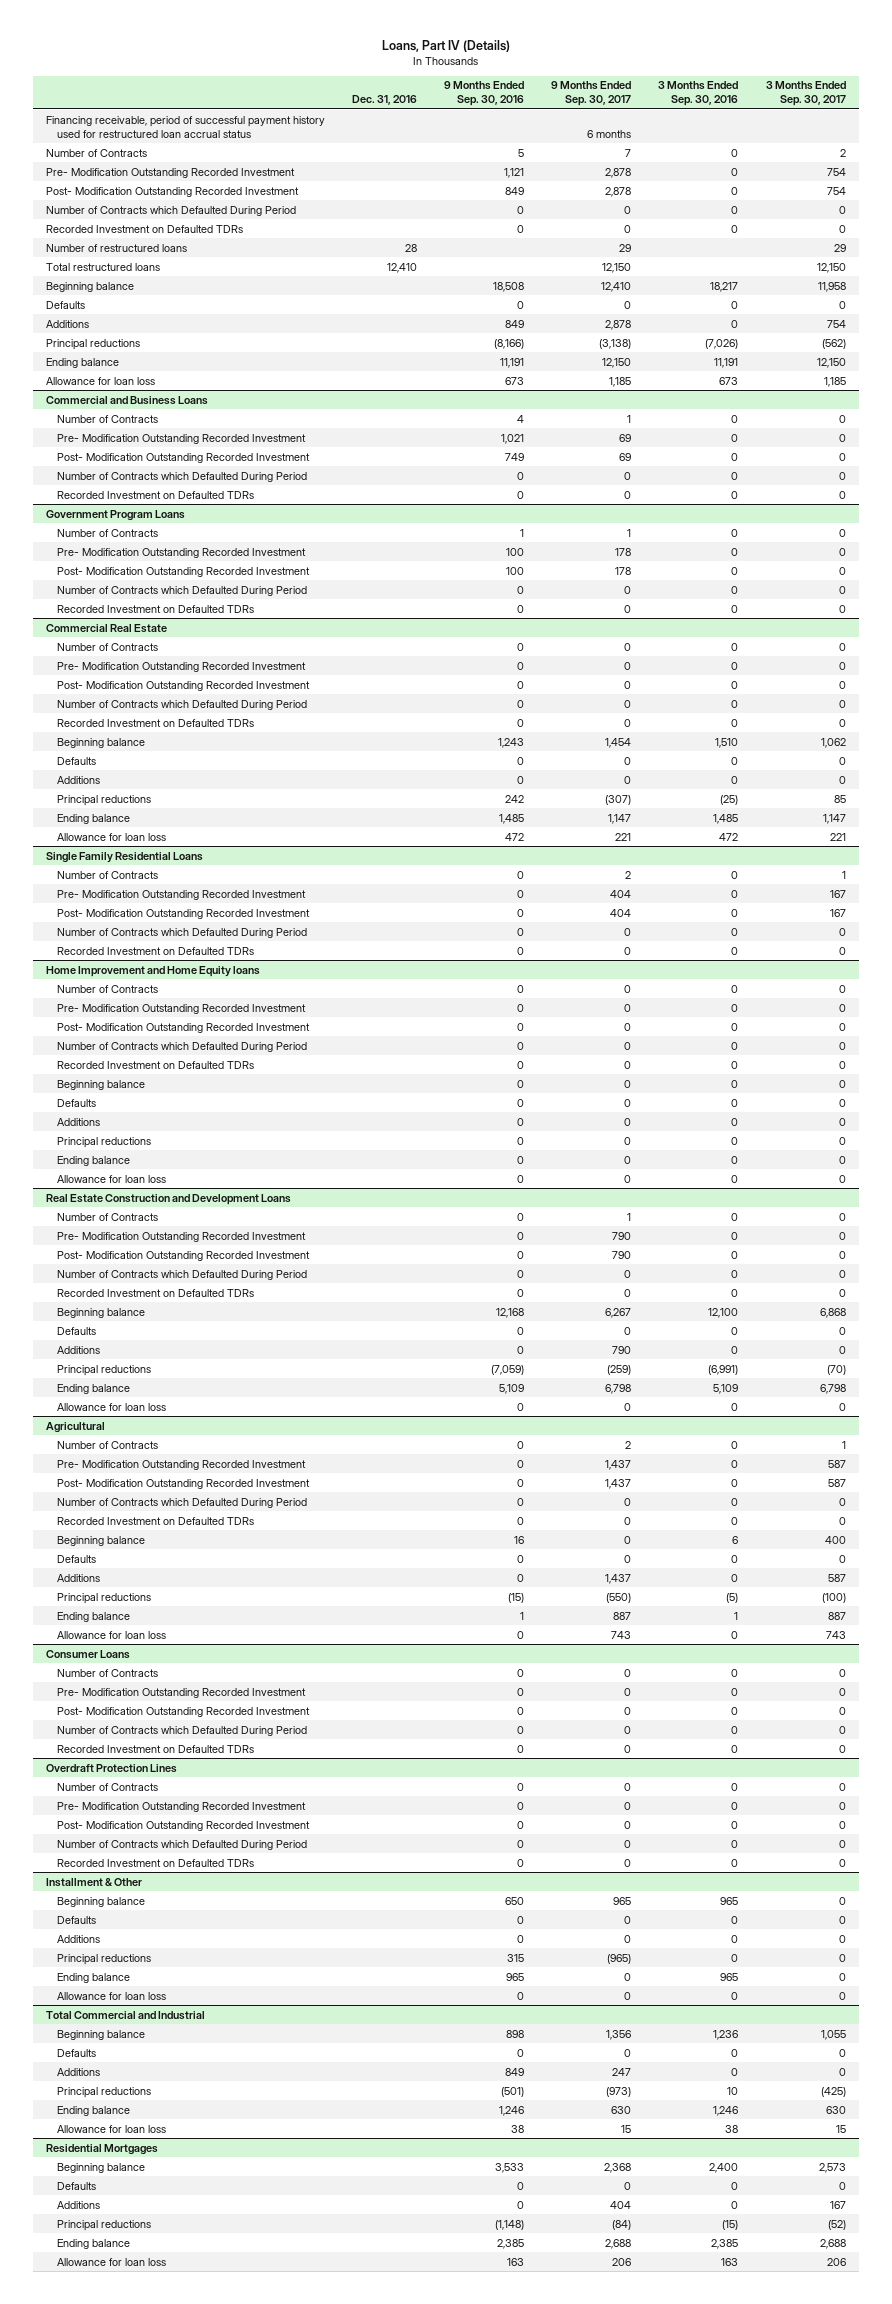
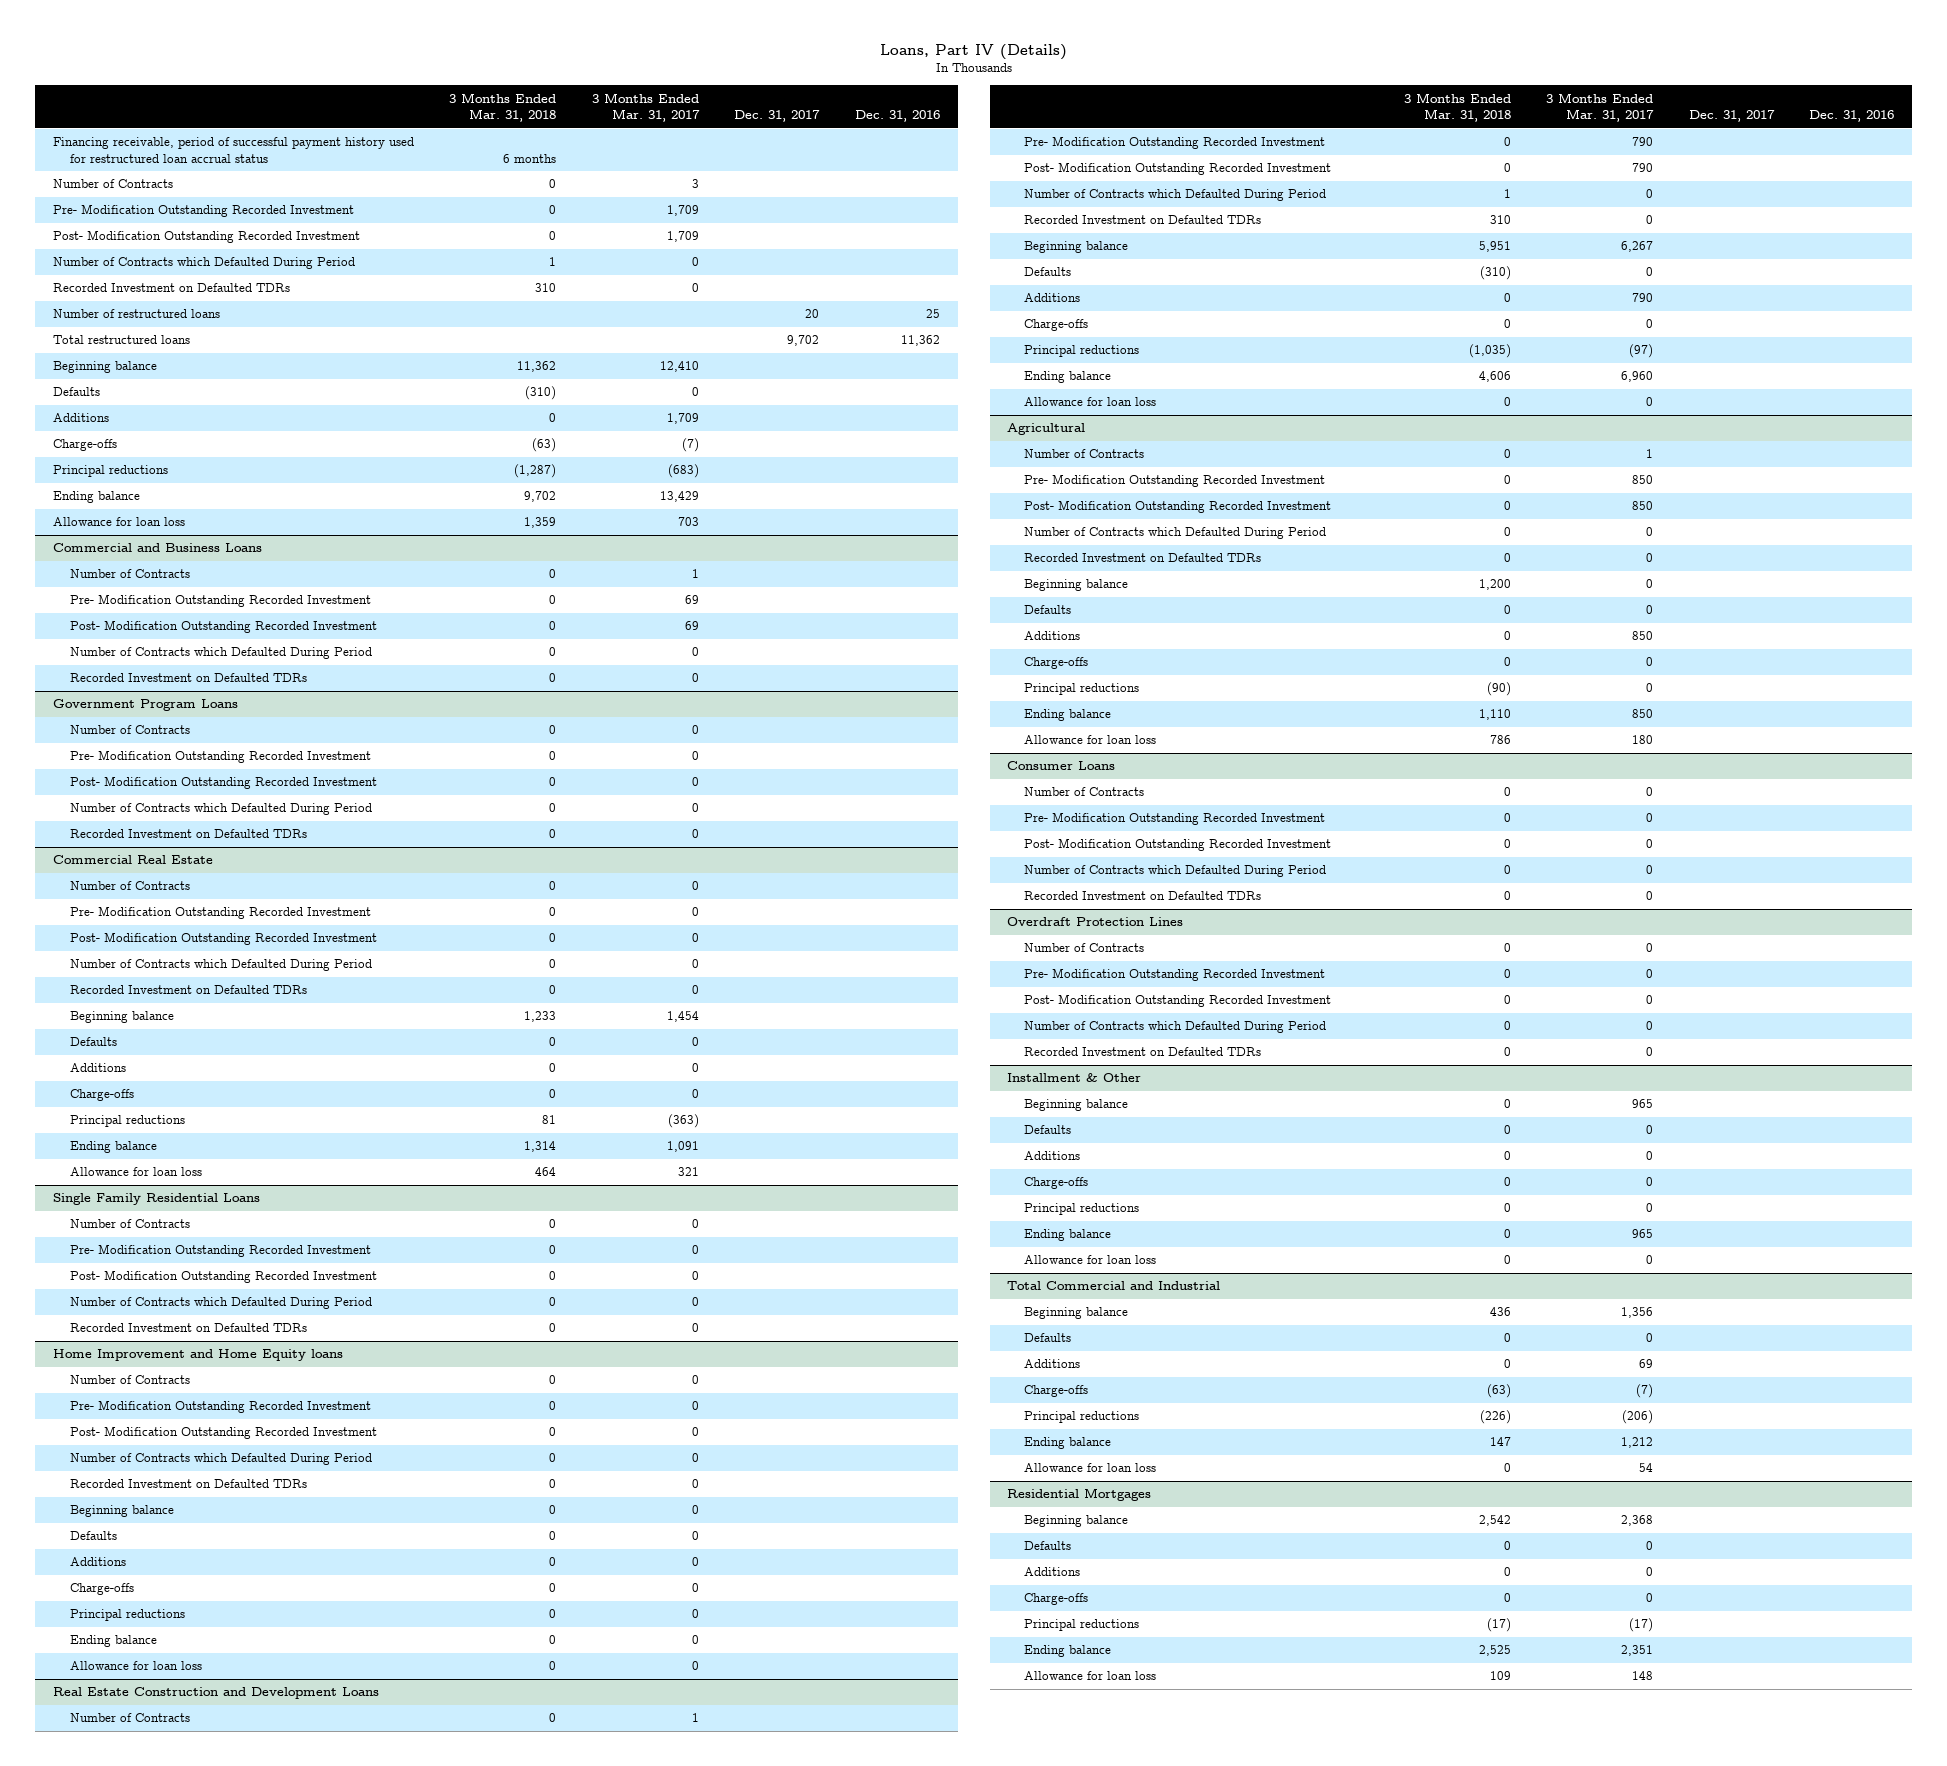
[444,81,525,107] 9 Months Ended Sep. 30, 2016 -> none
[551,81,632,107] 9 Months Ended Sep. 30, 2017 -> none
[658,81,739,107] 3 Months Ended Sep. 30, 2016 -> none
[765,81,846,107] 3 Months Ended Sep. 30, 2017 -> none
none -> [449,92,557,123] 3 Months Ended Mar. 31, 2018
none -> [591,92,700,123] 3 Months Ended Mar. 31, 2017
none -> [734,110,821,123] Dec. 31, 2017
[405,243,418,252] 28 -> [925,309,940,319] 25
[387,262,418,273] 12,410 -> [900,335,940,347] 11,362
none -> [53,439,118,452] Charge-offs
none -> [69,1089,134,1102] Charge-offs
none -> [69,1583,134,1596] Charge-offs
none -> [1024,319,1089,332] Charge-offs
none -> [1024,657,1089,670] Charge-offs
none -> [1024,1177,1089,1190] Charge-offs
none -> [1024,1385,1089,1398] Charge-offs
none -> [1024,1593,1089,1606] Charge-offs

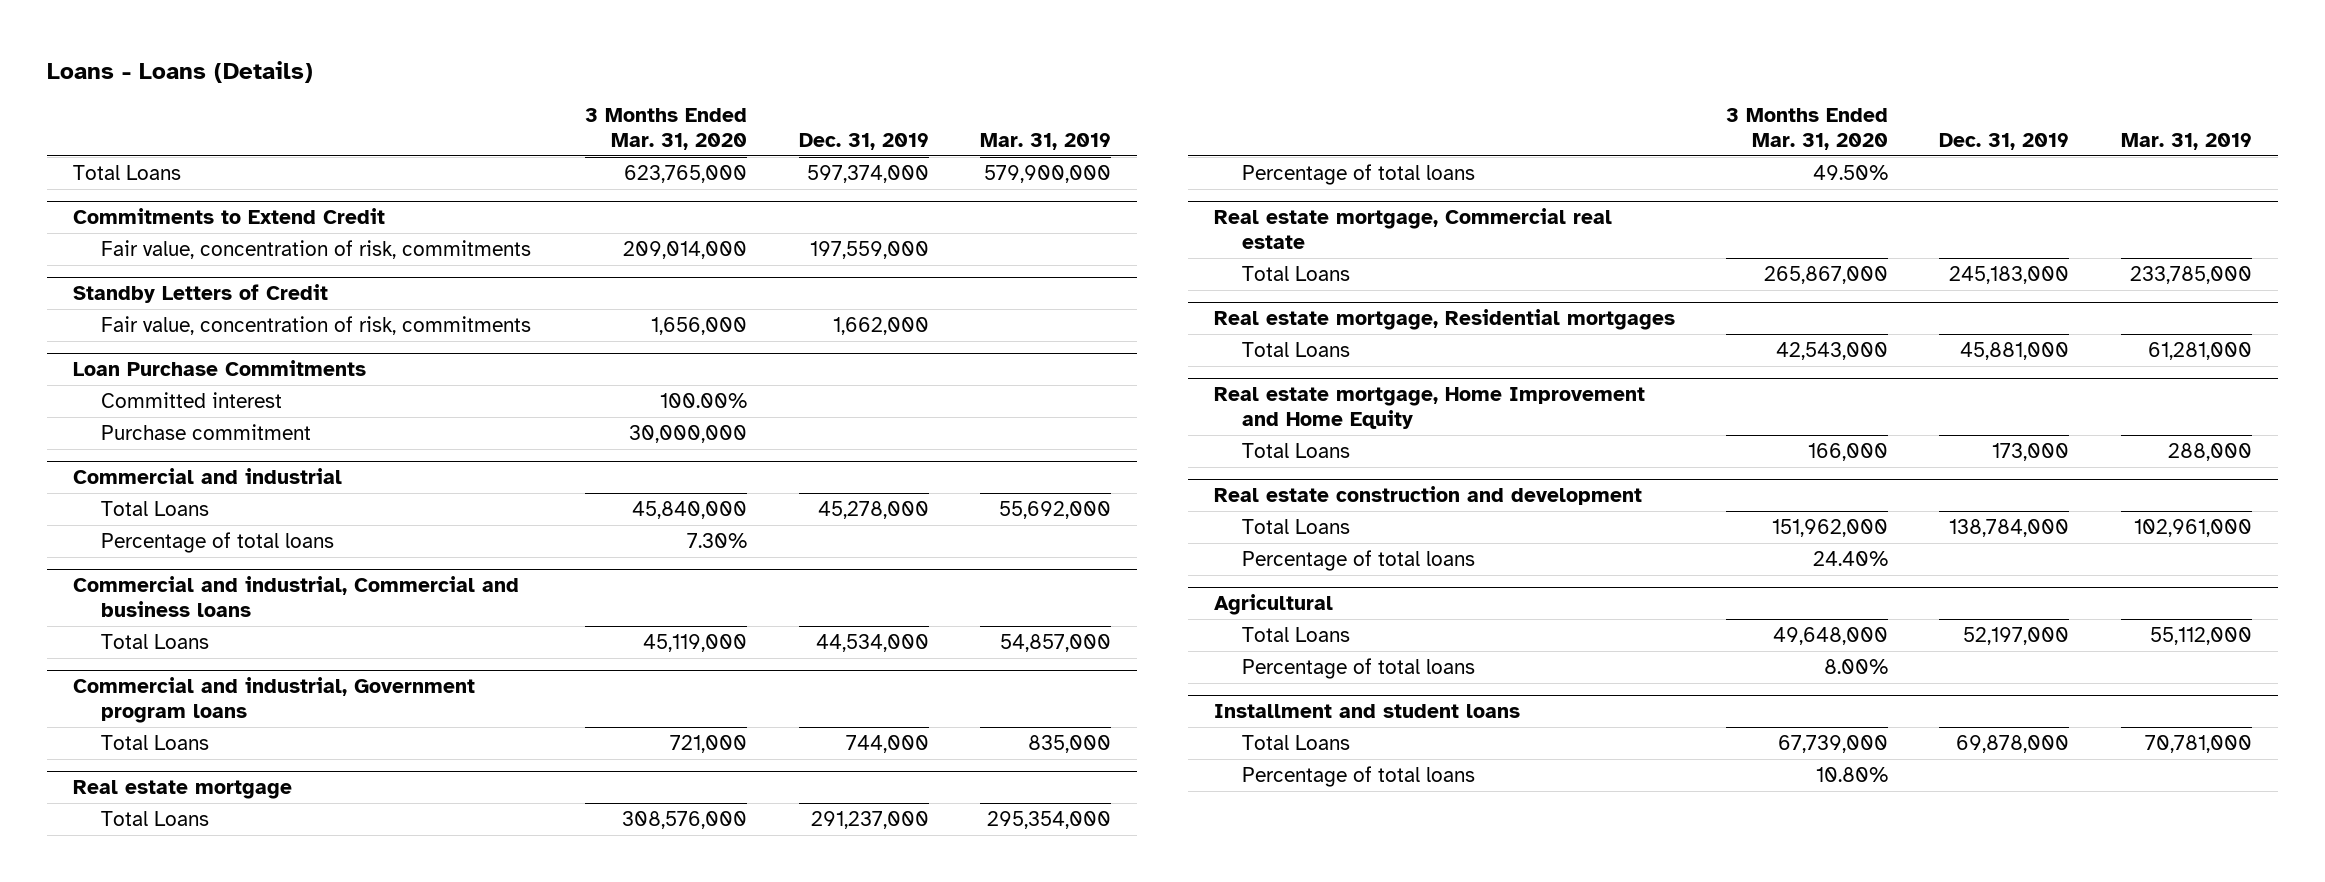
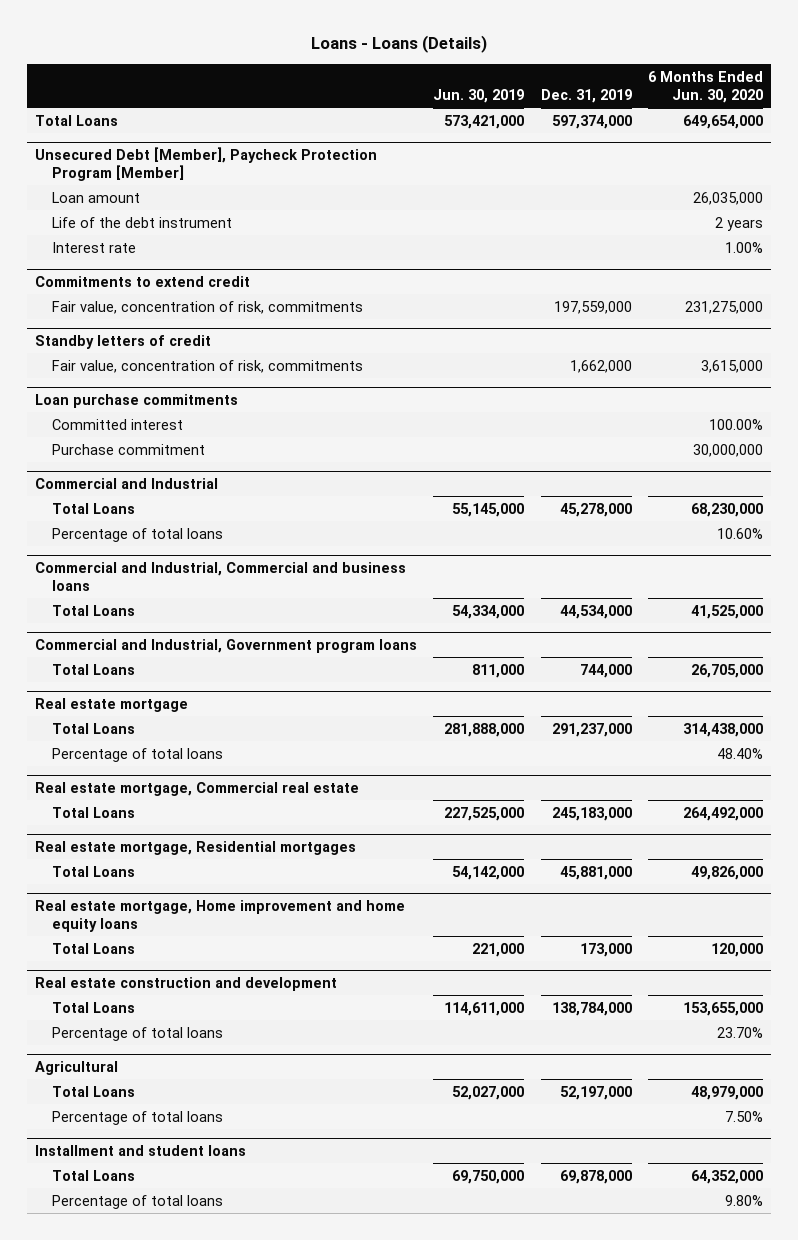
[585,108,748,150] 3 Months Ended Mar. 31, 2020 -> none
[979,132,1111,150] Mar. 31, 2019 -> none
none -> [433,88,525,103] Jun. 30, 2019
none -> [647,70,763,103] 6 Months Ended Jun. 30, 2020
none -> [34,146,377,181] Unsecured Debt [Member], Paycheck Protection Program [Member]
none -> [52,191,141,203] Loan amount
none -> [52,216,233,228] Life of the debt instrument
none -> [52,241,137,253] Interest rate
[72,208,385,225] Commitments to Extend Credit -> [34,275,250,287] Commitments to extend credit
[72,284,328,304] Standby Letters of Credit -> [34,334,211,349] Standby letters of credit
[72,360,366,377] Loan Purchase Commitments -> [34,393,238,408] Loan purchase commitments
[72,468,342,485] Commercial and industrial -> [34,477,218,489] Commercial and Industrial
[72,576,519,618] Commercial and industrial, Commercial and business loans -> [34,561,406,591] Commercial and Industrial, Commercial and business loans
[72,677,475,724] Commercial and industrial, Government program loans -> [34,638,417,653] Commercial and Industrial, Government program loans
[1213,387,1645,430] Real estate mortgage, Home Improvement and Home Equity -> [34,899,405,932] Real estate mortgage, Home improvement and home equity loans

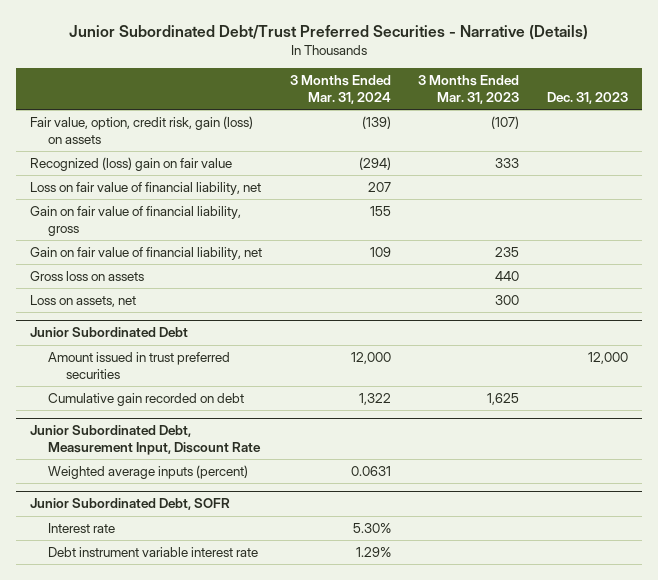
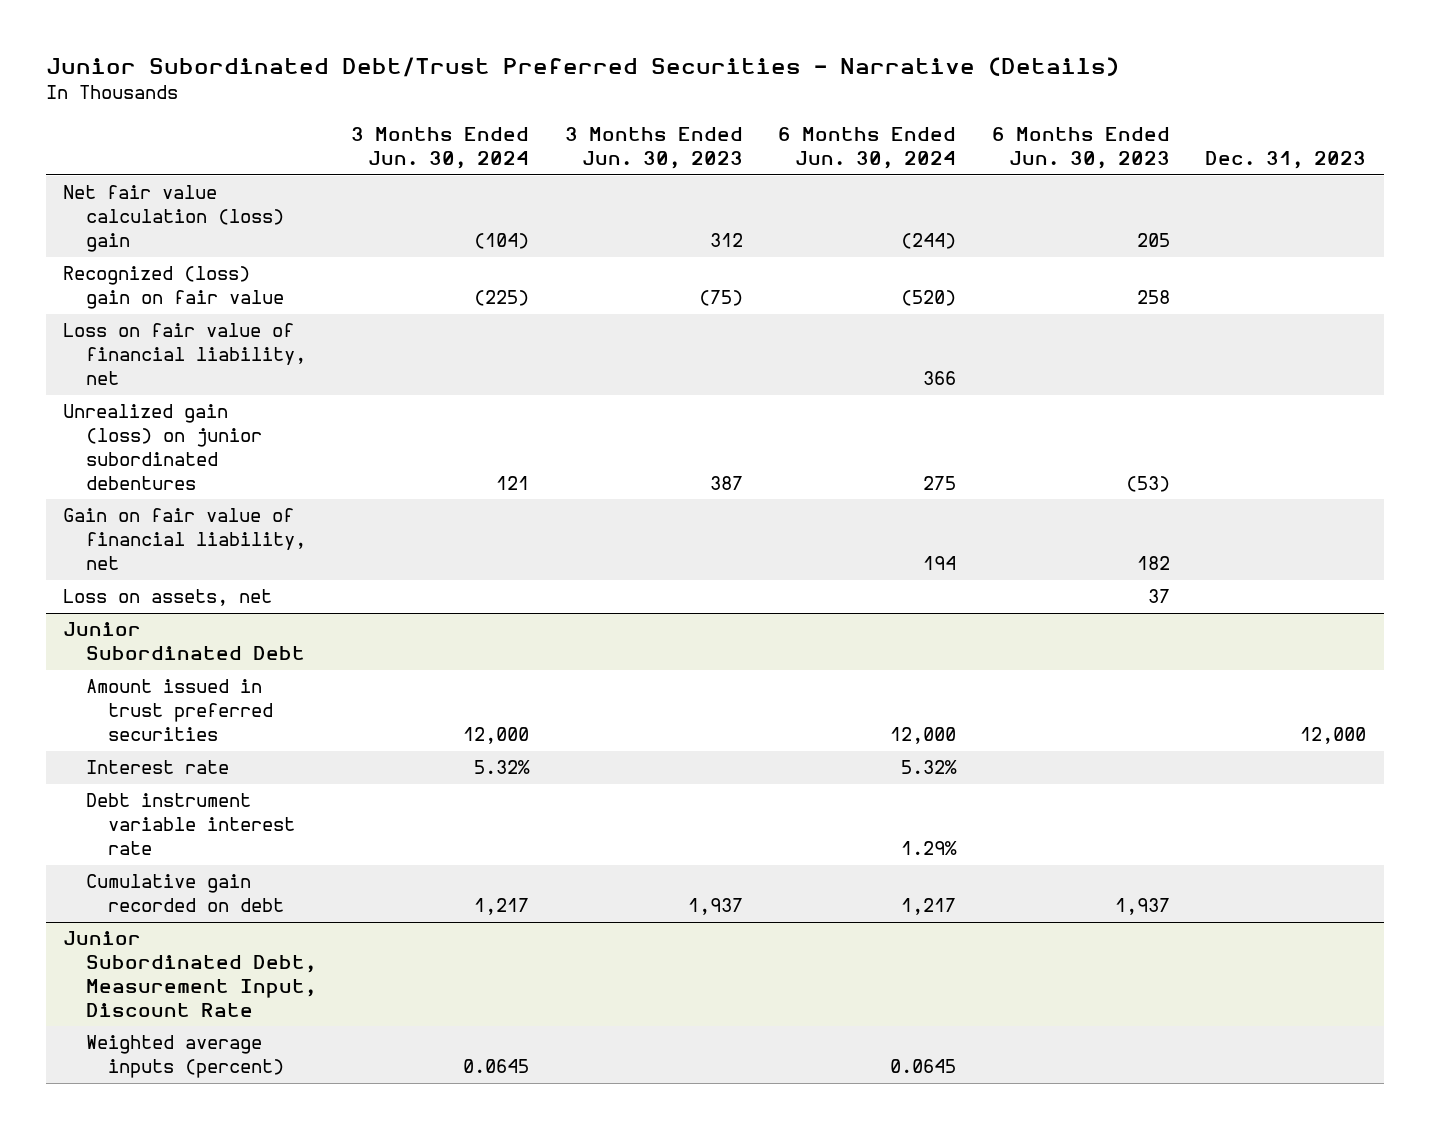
[289,75,391,105] 3 Months Ended Mar. 31, 2024 -> none
[418,75,520,105] 3 Months Ended Mar. 31, 2023 -> none
none -> [351,127,530,170] 3 Months Ended Jun. 30, 2024
none -> [564,127,743,170] 3 Months Ended Jun. 30, 2023
none -> [778,127,957,170] 6 Months Ended Jun. 30, 2024
none -> [991,127,1170,170] 6 Months Ended Jun. 30, 2023
[29,115,253,144] Fair value, option, credit risk, gain (loss) on assets -> [63,185,284,253] Net fair value calculation (loss) gain
[29,205,241,236] Gain on fair value of financial liability, gross -> none
none -> [63,404,262,491] Unrealized gain (loss) on junior subordinated debentures
[29,270,144,281] Gross loss on assets -> none
none -> [85,760,229,775] Interest rate
none -> [85,793,296,856] Debt instrument variable interest rate
[29,498,230,511] Junior Subordinated Debt, SOFR -> none
[47,522,115,533] Interest rate -> none
[47,546,258,557] Debt instrument variable interest rate -> none

